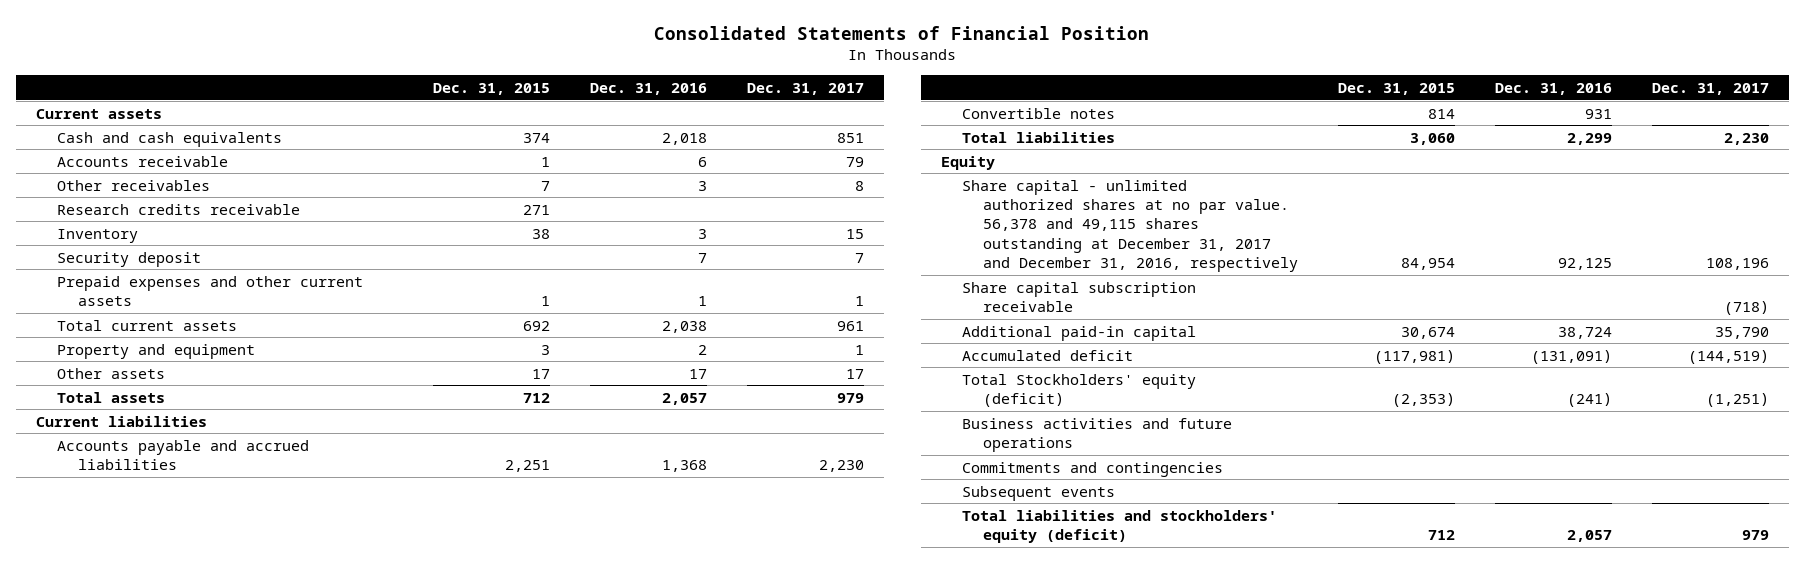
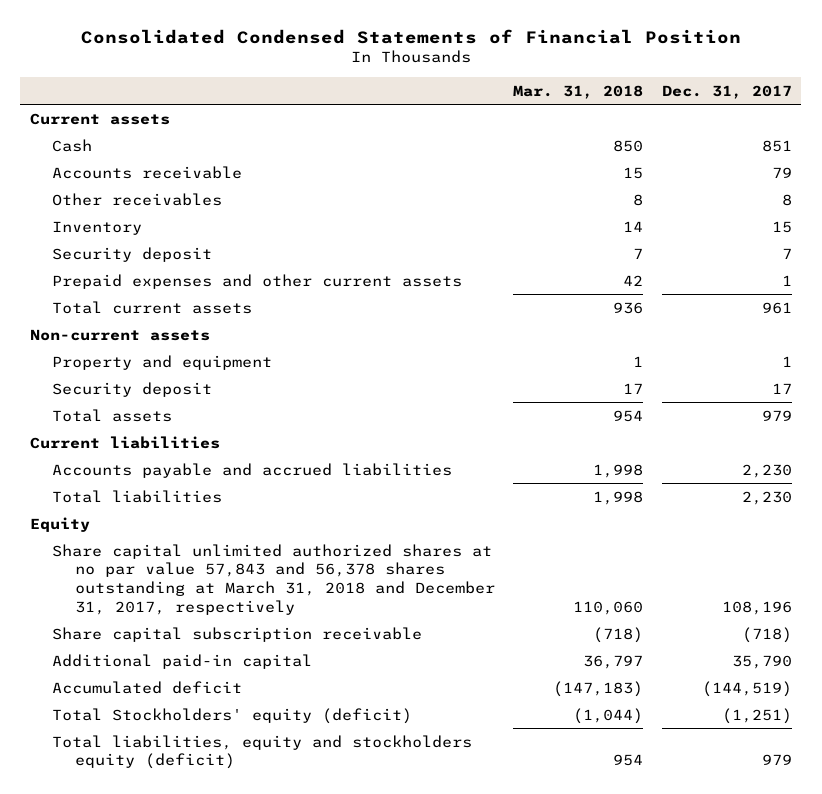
[654,25,1150,40] Consolidated Statements of Financial Position -> [80,28,741,44] Consolidated Condensed Statements of Financial Position
[433,82,551,95] Dec. 31, 2015 -> none
[589,82,707,95] Dec. 31, 2016 -> none
none -> [513,84,644,99] Mar. 31, 2018
[57,131,283,147] Cash and cash equivalents -> [52,138,93,152] Cash
[57,203,301,215] Research credits receivable -> none
none -> [29,328,210,341] Non-current assets
[57,367,166,379] Other assets -> none
none -> [52,381,213,397] Security deposit
[962,107,1116,119] Convertible notes -> none
[962,179,1299,273] Share capital - unlimited authorized shares at no par value. 56,378 and 49,115 shares outstanding at December 31, 2017 and December 31, 2016, respectively -> [52,543,496,615] Share capital unlimited authorized shares at no par value 57,843 and 56,378 shares outstanding at March 31, 2018 and December 31, 2017, respectively
[962,417,1233,452] Business activities and future operations -> none
[962,461,1224,477] Commitments and contingencies -> none
[962,485,1116,501] Subsequent events -> none
[962,509,1278,543] Total liabilities and stockholders' equity (deficit) -> [52,734,473,770] Total liabilities, equity and stockholders equity (deficit)

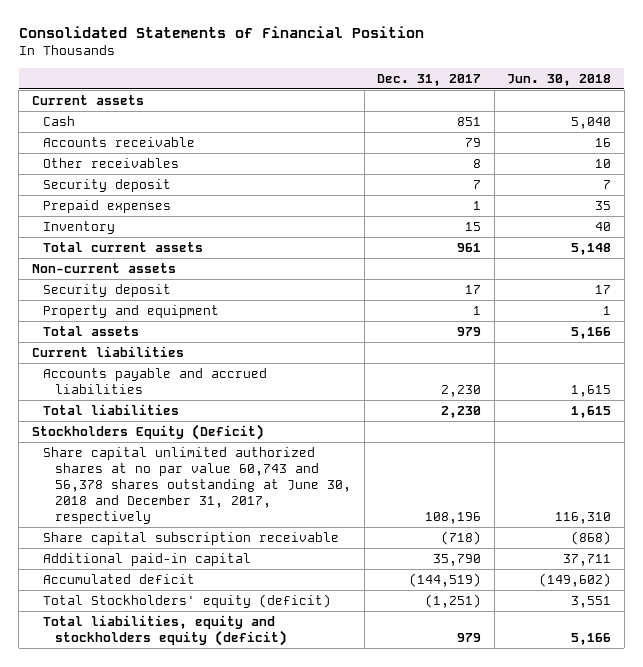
[80,28,741,44] Consolidated Condensed Statements of Financial Position -> [18,26,424,39] Consolidated Statements of Financial Position
[513,84,644,99] Mar. 31, 2018 -> none
none -> [507,73,612,86] Jun. 30, 2018
[52,273,463,289] Prepaid expenses and other current assets -> [43,199,172,213] Prepaid expenses
[52,220,143,235] Inventory -> [43,220,116,234] Inventory
[52,354,273,370] Property and equipment -> [43,304,220,318] Property and equipment
[29,516,90,532] Equity -> [31,423,264,440] Stockholders Equity (Deficit)
[52,543,496,615] Share capital unlimited authorized shares at no par value 57,843 and 56,378 shares outstanding at March 31, 2018 and December 31, 2017, respectively -> [43,446,352,524] Share capital unlimited authorized shares at no par value 60,743 and 56,378 shares outstanding at June 30, 2018 and December 31, 2017, respectively

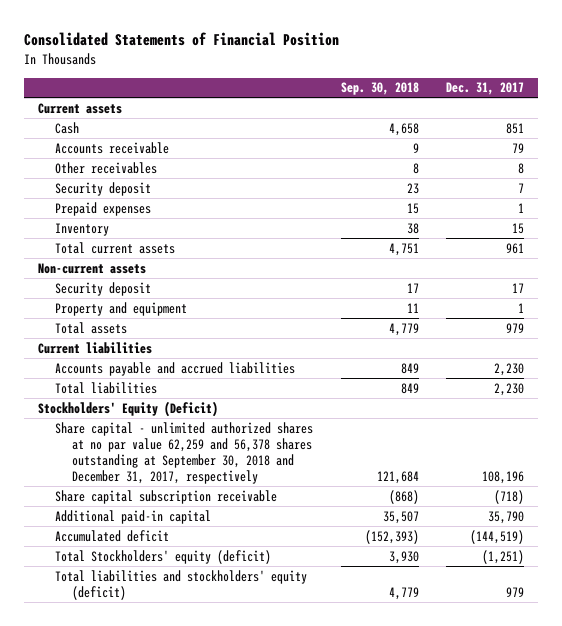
[507,73,612,86] Jun. 30, 2018 -> none
none -> [340,82,419,96] Sep. 30, 2018
[31,423,264,440] Stockholders Equity (Deficit) -> [38,400,219,417] Stockholders' Equity (Deficit)
[43,446,352,524] Share capital unlimited authorized shares at no par value 60,743 and 56,378 shares outstanding at June 30, 2018 and December 31, 2017, respectively -> [55,421,314,484] Share capital - unlimited authorized shares at no par value 62,259 and 56,378 shares outstanding at September 30, 2018 and December 31, 2017, respectively
[43,614,288,646] Total liabilities, equity and stockholders equity (deficit) -> [55,569,308,600] Total liabilities and stockholders' equity (deficit)

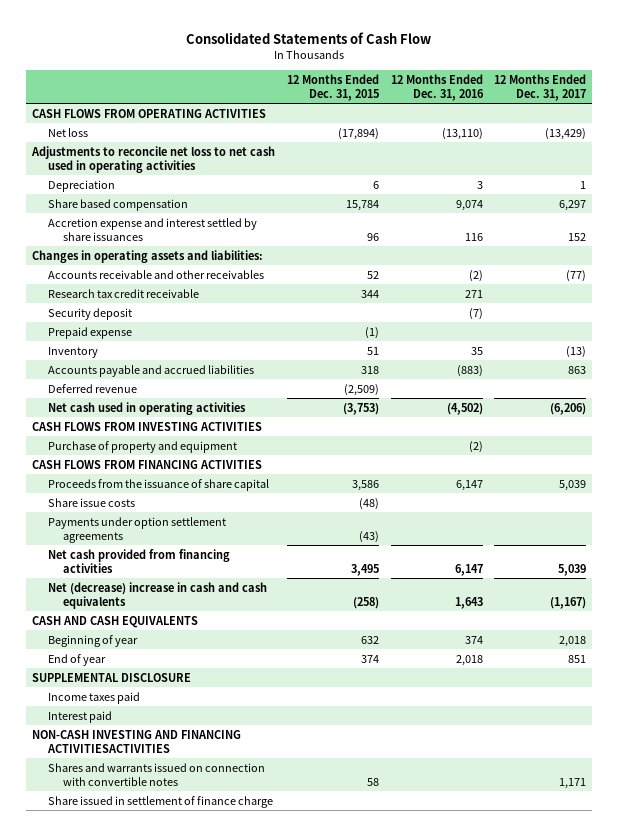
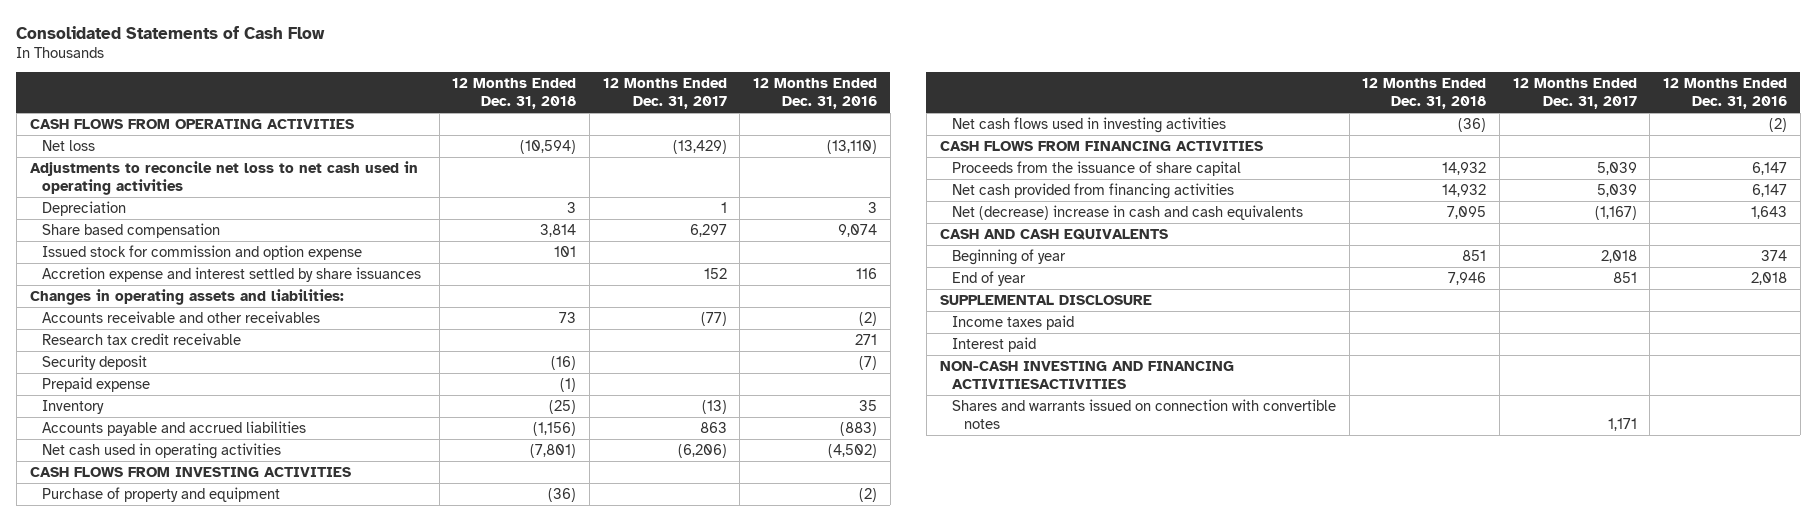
[286,73,379,102] 12 Months Ended Dec. 31, 2015 -> none
none -> [452,78,577,110] 12 Months Ended Dec. 31, 2018
none -> [41,244,362,260] Issued stock for commission and option expense
[47,383,137,393] Deferred revenue -> none
none -> [951,116,1226,133] Net cash flows used in investing activities
[47,497,135,507] Share issue costs -> none
[47,516,226,543] Payments under option settlement agreements -> none
[47,795,273,808] Share issued in settlement of finance charge -> none

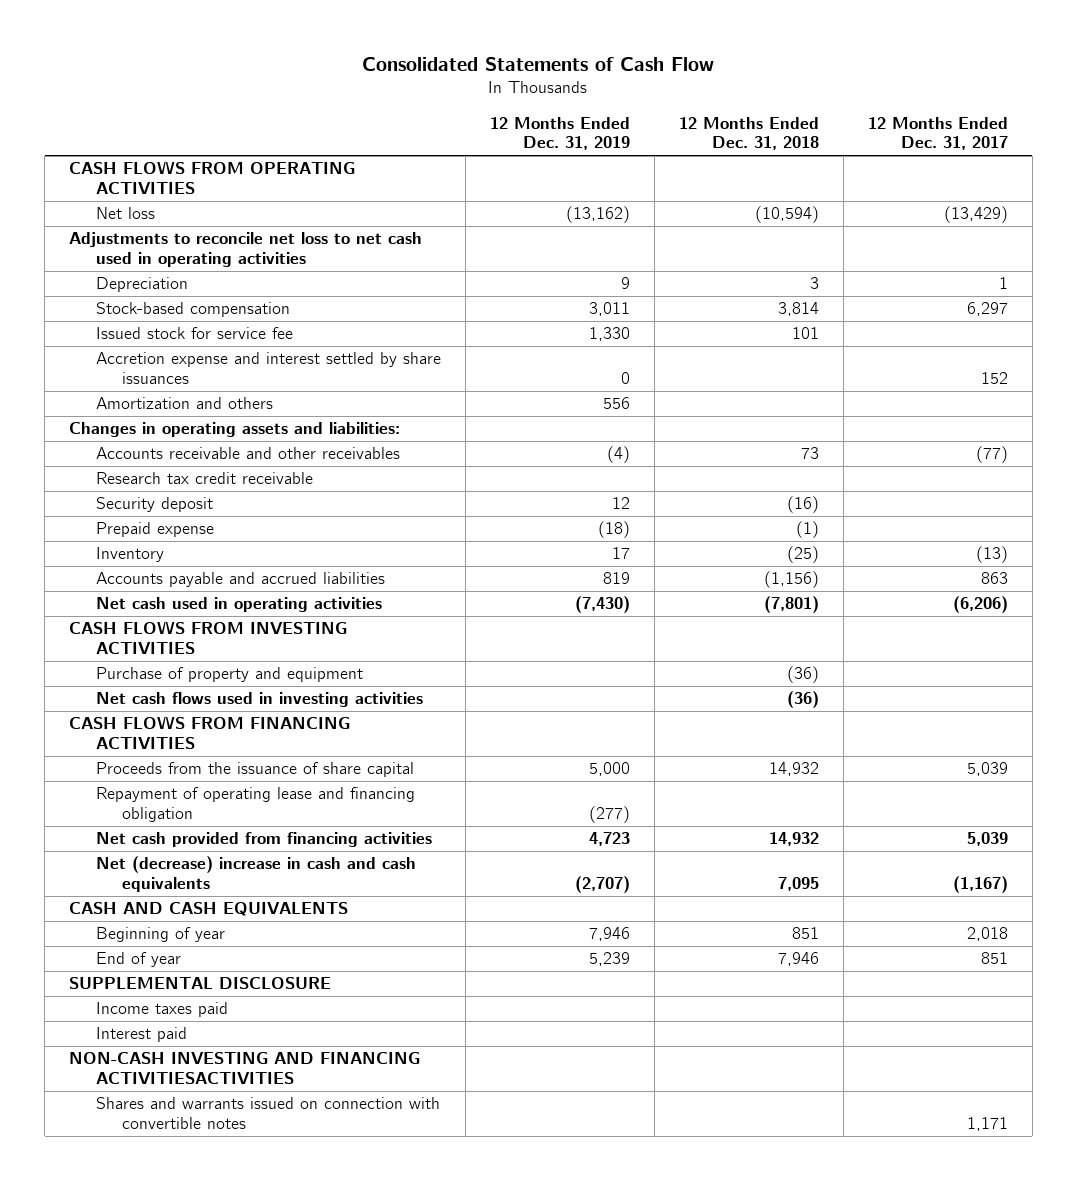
[753,78,878,110] 12 Months Ended Dec. 31, 2016 -> none
none -> [489,116,630,151] 12 Months Ended Dec. 31, 2019
[41,244,362,260] Issued stock for commission and option expense -> none
[41,222,220,238] Share based compensation -> [95,302,290,318] Stock-based compensation
none -> [95,327,293,340] Issued stock for service fee
none -> [95,397,273,410] Amortization and others
none -> [95,787,415,822] Repayment of operating lease and financing obligation

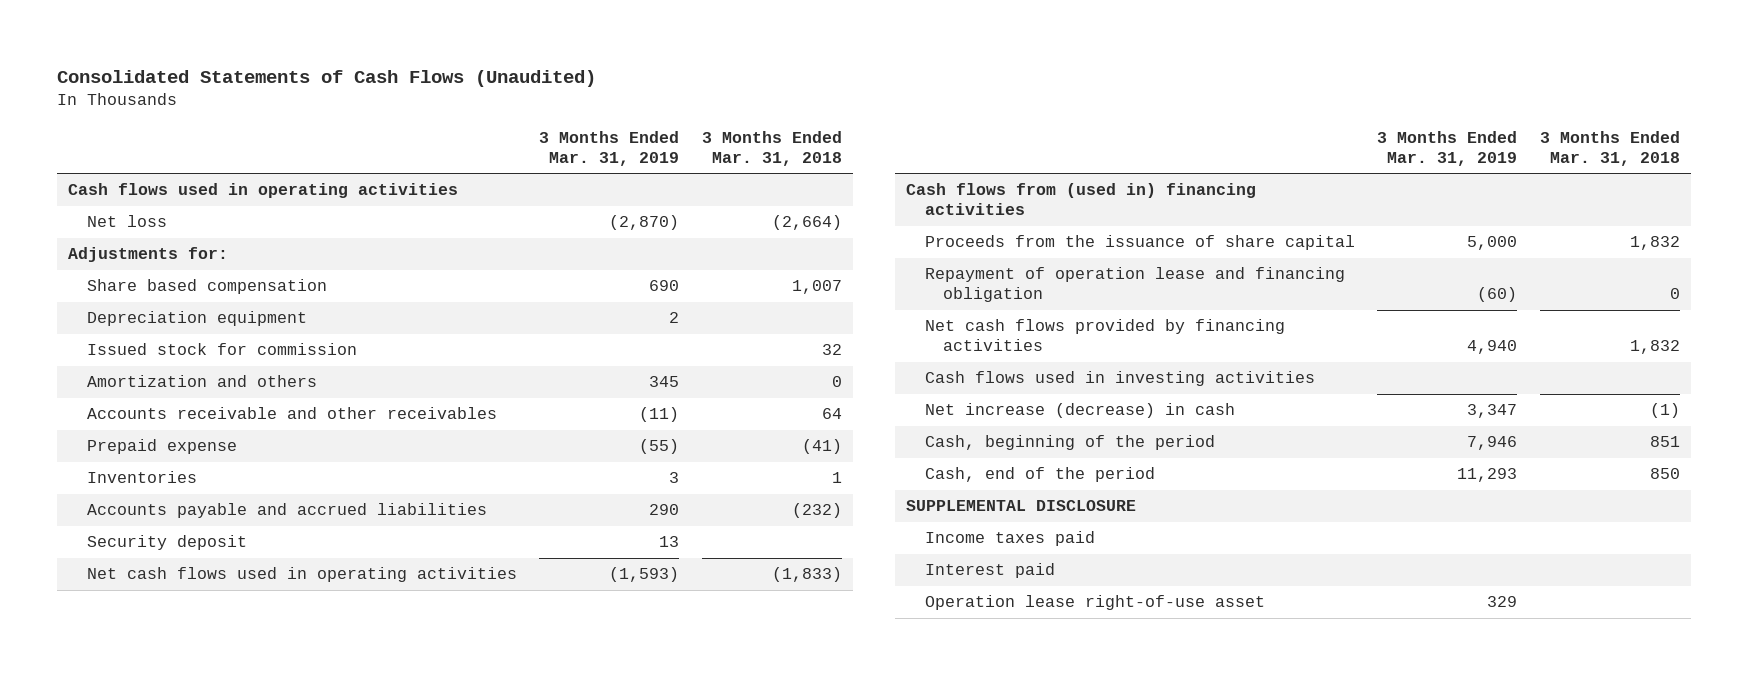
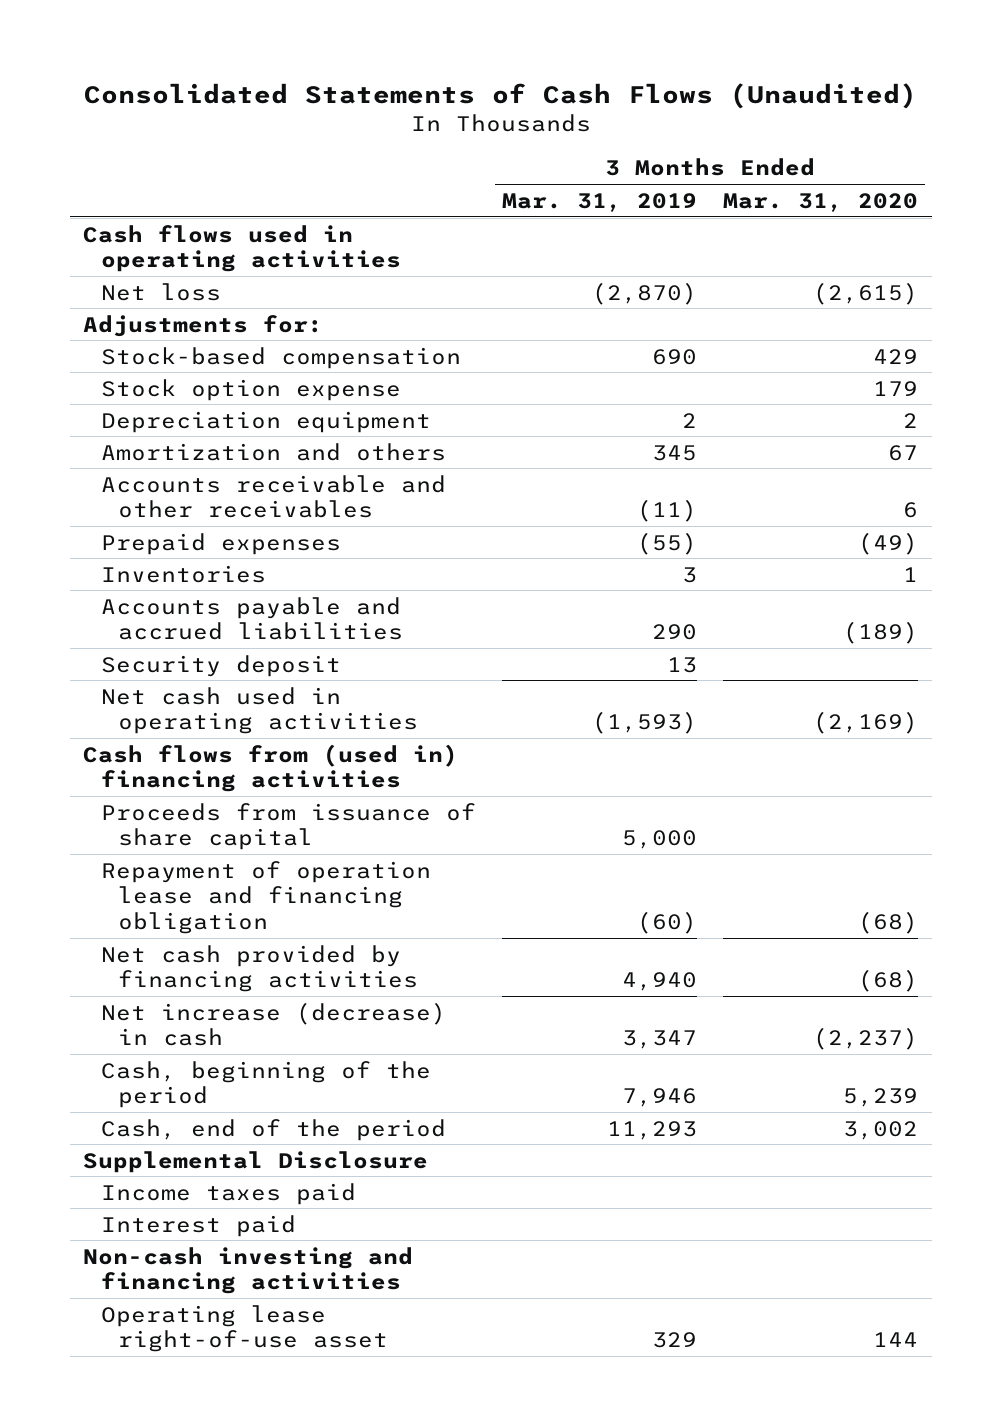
[702,131,843,166] 3 Months Ended Mar. 31, 2018 -> none
none -> [723,192,919,212] Mar. 31, 2020
[86,279,327,295] Share based compensation -> [100,346,461,369] Stock-based compensation
none -> [100,378,401,401] Stock option expense
[86,343,357,356] Issued stock for commission -> none
[86,439,237,455] Prepaid expense -> [100,532,341,555] Prepaid expenses
[86,567,517,583] Net cash flows used in operating activities -> [100,686,418,735] Net cash used in operating activities
[924,235,1355,251] Proceeds from the issuance of share capital -> [100,802,476,851] Proceeds from issuance of share capital
[924,371,1315,387] Cash flows used in investing activities -> none
[924,319,1285,352] Net cash flows provided by financing activities -> [100,944,418,993] Net cash provided by financing activities
[906,500,1137,512] SUPPLEMENTAL DISCLOSURE -> [83,1150,429,1173] Supplemental Disclosure
none -> [83,1246,414,1295] Non-cash investing and financing activities
[924,595,1265,611] Operation lease right-of-use asset -> [100,1304,388,1353] Operating lease right-of-use asset

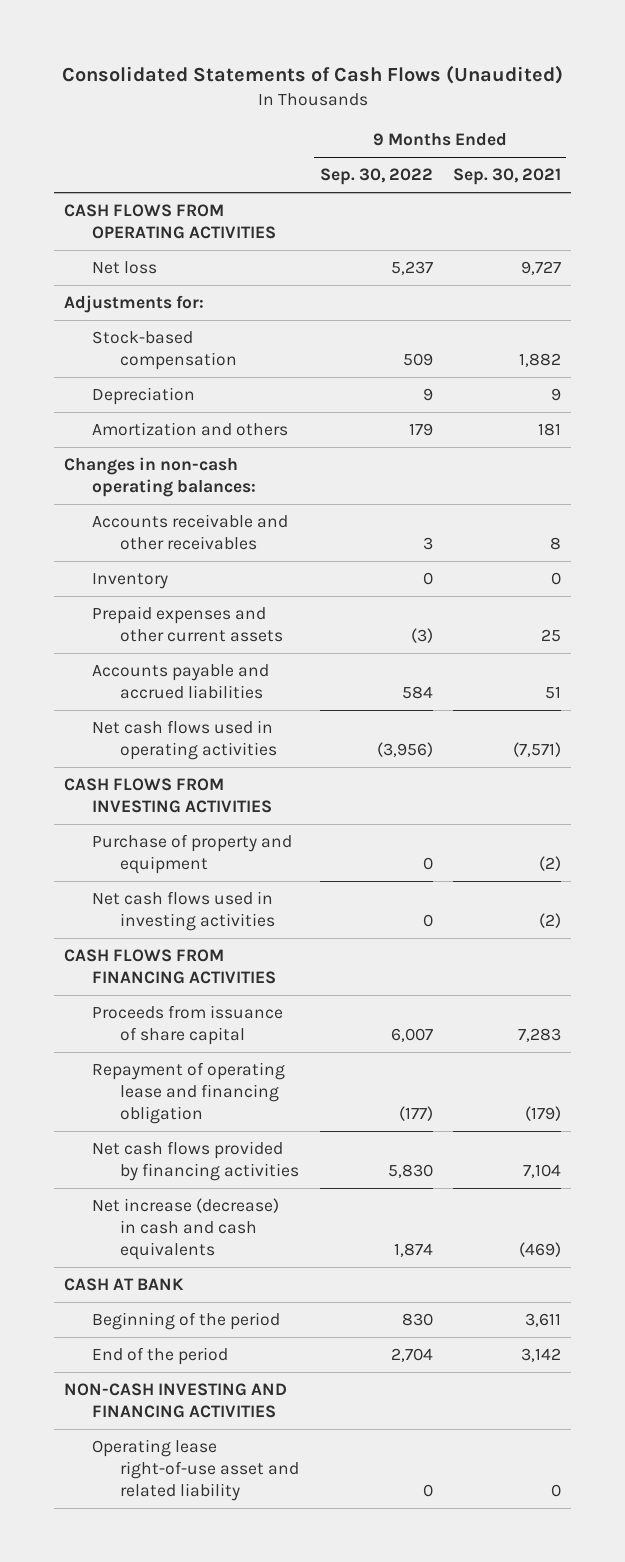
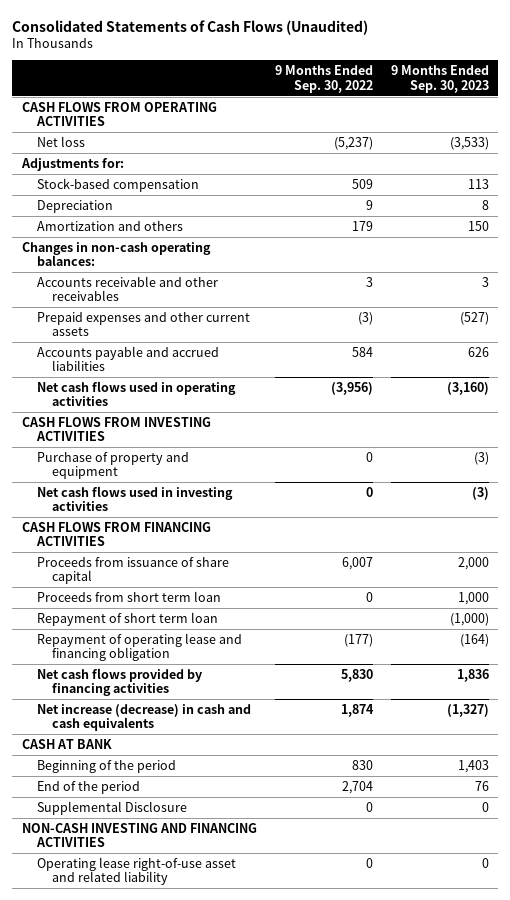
[453,168,562,186] Sep. 30, 2021 -> none
none -> [390,65,489,93] 9 Months Ended Sep. 30, 2023
[390,261,433,276] 5,237 -> [333,136,373,150] (5,237)
[91,573,168,590] Inventory -> none
none -> [36,590,221,602] Proceeds from short term loan
none -> [36,611,218,626] Repayment of short term loan
none -> [36,800,187,815] Supplemental Disclosure

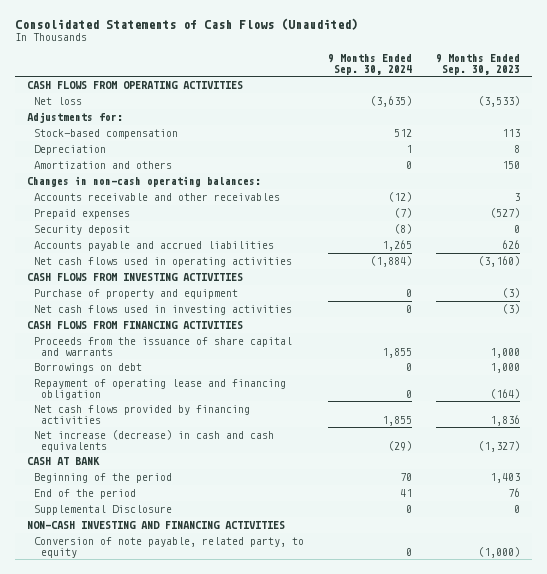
[274,65,373,93] 9 Months Ended Sep. 30, 2022 -> none
none -> [328,53,413,75] 9 Months Ended Sep. 30, 2024
[36,311,250,337] Prepaid expenses and other current assets -> [34,208,131,219] Prepaid expenses
none -> [34,224,131,235] Security deposit
[36,590,221,602] Proceeds from short term loan -> none
[36,611,218,626] Repayment of short term loan -> none
[36,556,229,585] Proceeds from issuance of share capital -> [34,336,293,356] Proceeds from the issuance of share capital and warrants
[457,556,489,570] 2,000 -> [490,347,521,358] 1,000
none -> [34,362,143,373] Borrowings on debt
[36,856,236,886] Operating lease right-of-use asset and related liability -> none
none -> [34,536,305,558] Conversion of note payable, related party, to equity

